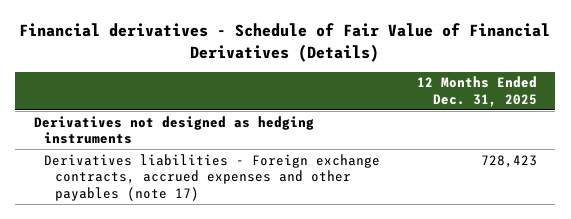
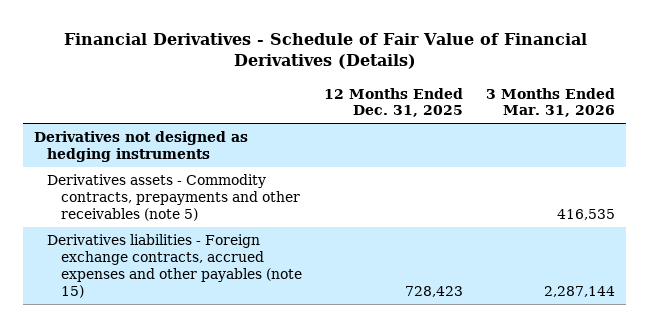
[19,23,551,62] Financial derivatives - Schedule of Fair Value of Financial Derivatives (Details) -> [63,32,587,70] Financial Derivatives - Schedule of Fair Value of Financial Derivatives (Details)
none -> [486,87,616,118] 3 Months Ended Mar. 31, 2026
none -> [47,174,300,221] Derivatives assets - Commodity contracts, prepayments and other receivables (note 5)
[44,153,381,202] Derivatives liabilities - Foreign exchange contracts, accrued expenses and other payables (note 17) -> [47,234,302,298] Derivatives liabilities - Foreign exchange contracts, accrued expenses and other payables (note 15)

